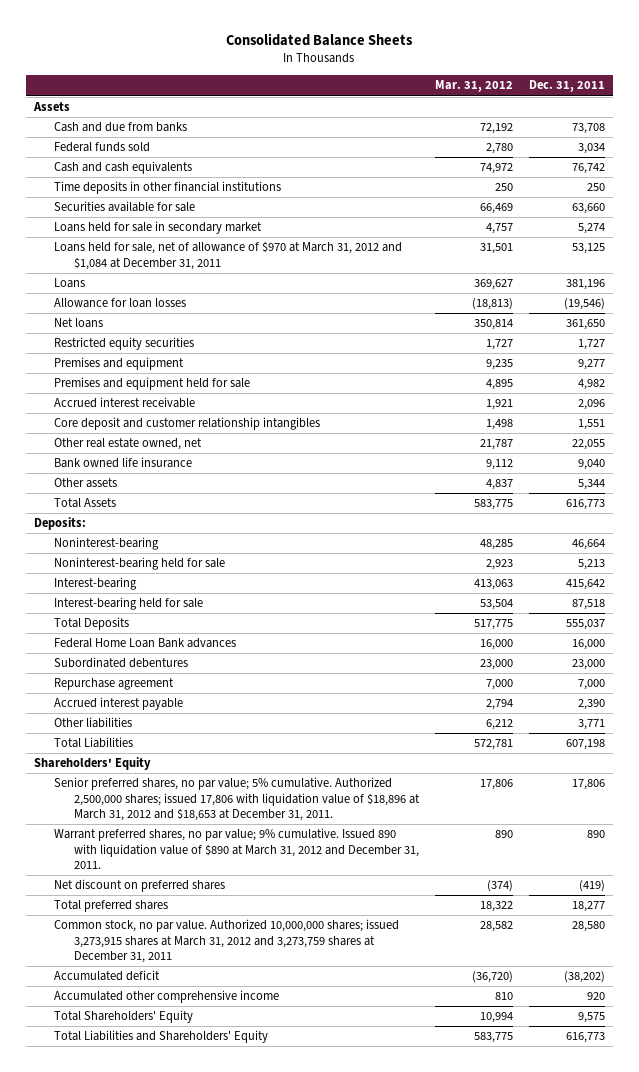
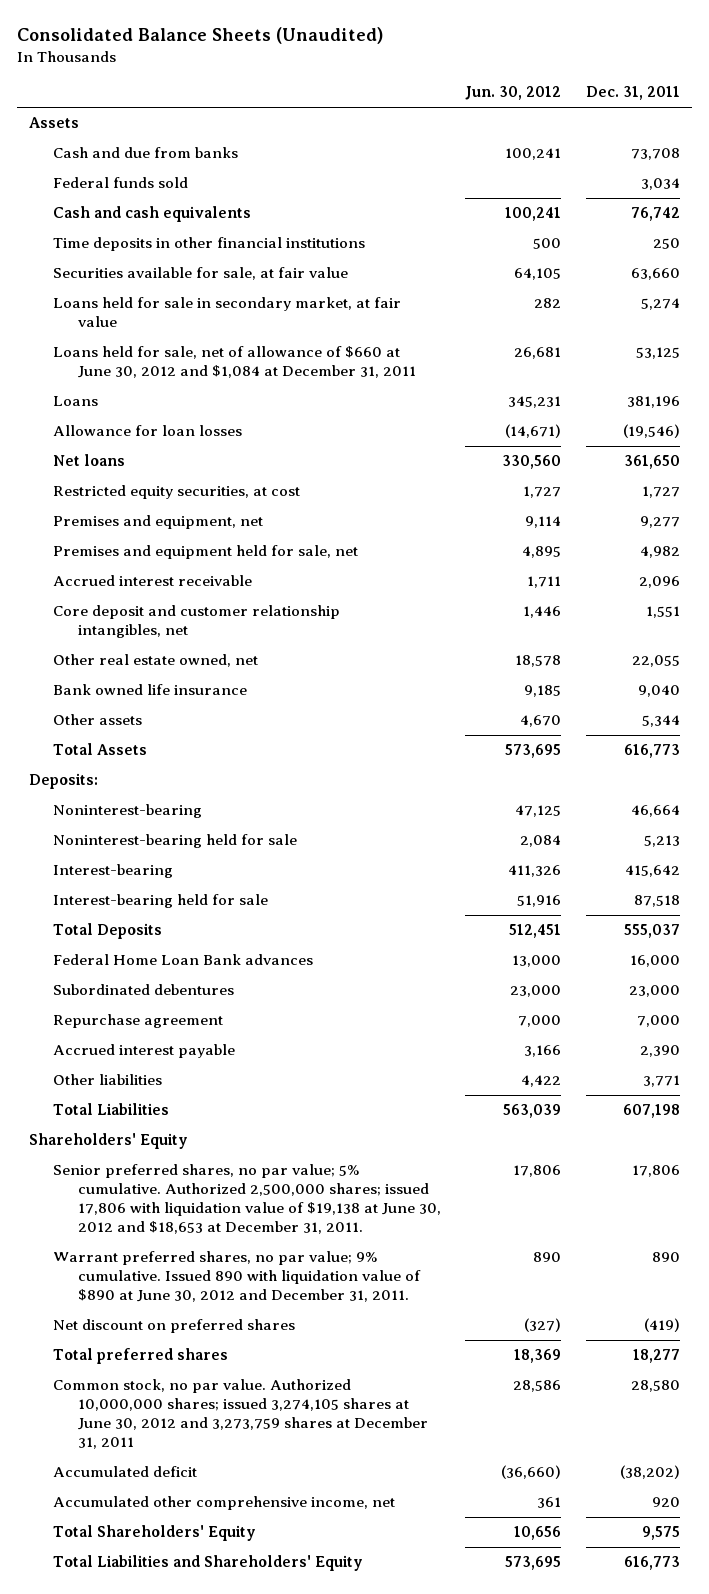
[226,33,414,47] Consolidated Balance Sheets -> [16,26,383,44] Consolidated Balance Sheets (Unaudited)
[434,80,513,93] Mar. 31, 2012 -> none
none -> [465,86,562,101] Jun. 30, 2012
[53,201,195,213] Securities available for sale -> [53,267,349,281] Securities available for sale, at fair value
[53,221,262,235] Loans held for sale in secondary market -> [53,297,402,328] Loans held for sale in secondary market, at fair value
[53,241,402,270] Loans held for sale, net of allowance of $970 at March 31, 2012 and $1,084 at December 31, 2011 -> [53,346,417,379] Loans held for sale, net of allowance of $660 at June 30, 2012 and $1,084 at December 31, 2011
[53,337,194,351] Restricted equity securities -> [53,485,301,500] Restricted equity securities, at cost
[53,357,184,371] Premises and equipment -> [53,515,264,530] Premises and equipment, net
[53,377,250,391] Premises and equipment held for sale -> [53,545,359,560] Premises and equipment held for sale, net
[53,417,320,431] Core deposit and customer relationship intangibles -> [53,605,341,639] Core deposit and customer relationship intangibles, net
[53,777,420,821] Senior preferred shares, no par value; 5% cumulative. Authorized 2,500,000 shares; issued 17,806 with liquidation value of $18,896 at March 31, 2012 and $18,653 at December 31, 2011. -> [53,1164,442,1234] Senior preferred shares, no par value; 5% cumulative. Authorized 2,500,000 shares; issued 17,806 with liquidation value of $19,138 at June 30, 2012 and $18,653 at December 31, 2011.
[53,828,419,869] Warrant preferred shares, no par value; 9% cumulative. Issued 890 with liquidation value of $890 at March 31, 2012 and December 31, 2011. -> [53,1251,422,1303] Warrant preferred shares, no par value; 9% cumulative. Issued 890 with liquidation value of $890 at June 30, 2012 and December 31, 2011.
[53,919,399,963] Common stock, no par value. Authorized 10,000,000 shares; issued 3,273,915 shares at March 31, 2012 and 3,273,759 shares at December 31, 2011 -> [53,1379,429,1449] Common stock, no par value. Authorized 10,000,000 shares; issued 3,274,105 shares at June 30, 2012 and 3,273,759 shares at December 31, 2011
[53,990,279,1004] Accumulated other comprehensive income -> [53,1496,396,1511] Accumulated other comprehensive income, net

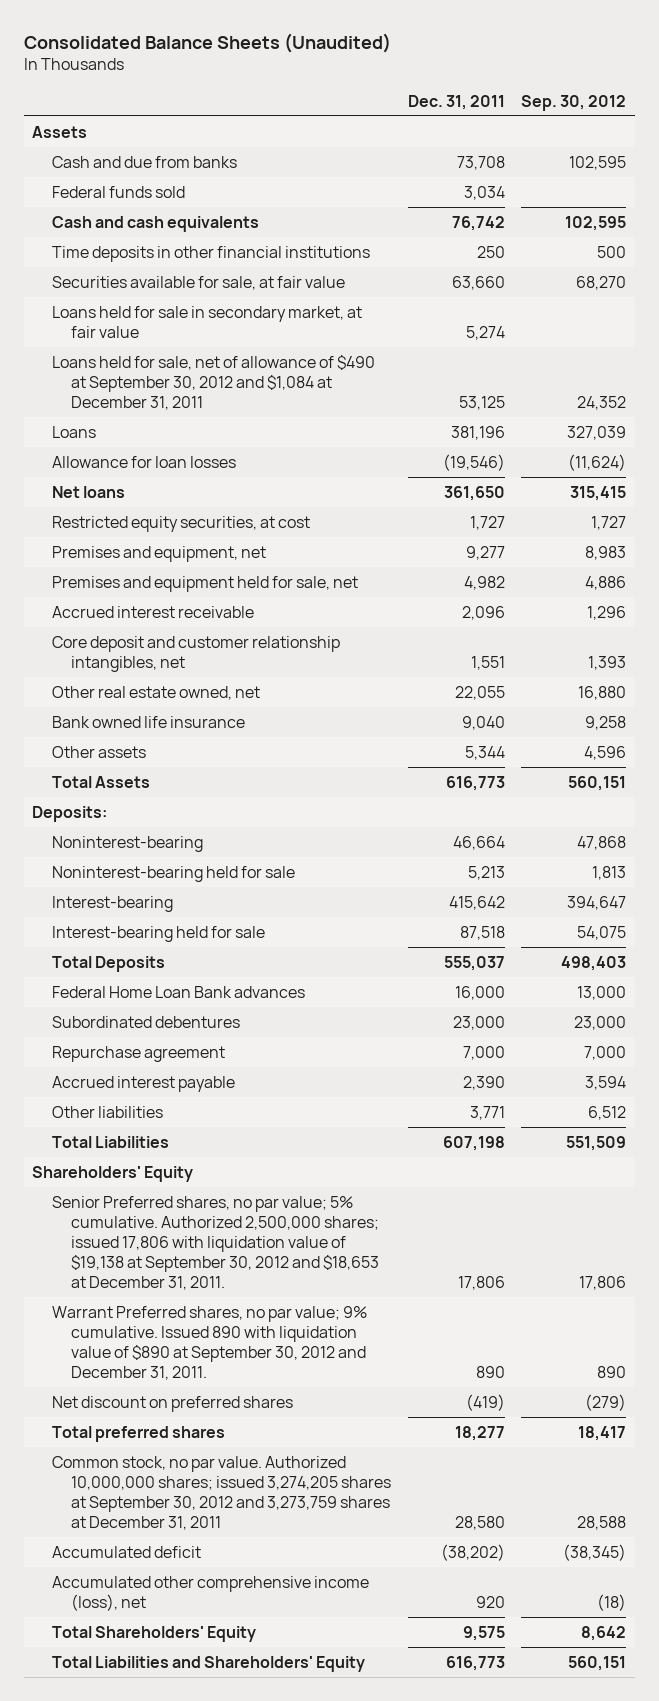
[465,86,562,101] Jun. 30, 2012 -> none
none -> [521,94,627,111] Sep. 30, 2012
[53,346,417,379] Loans held for sale, net of allowance of $660 at June 30, 2012 and $1,084 at December 31, 2011 -> [51,354,375,410] Loans held for sale, net of allowance of $490 at September 30, 2012 and $1,084 at December 31, 2011
[53,1164,442,1234] Senior preferred shares, no par value; 5% cumulative. Authorized 2,500,000 shares; issued 17,806 with liquidation value of $19,138 at June 30, 2012 and $18,653 at December 31, 2011. -> [51,1195,380,1290] Senior Preferred shares, no par value; 5% cumulative. Authorized 2,500,000 shares; issued 17,806 with liquidation value of $19,138 at September 30, 2012 and $18,653 at December 31, 2011.
[53,1251,422,1303] Warrant preferred shares, no par value; 9% cumulative. Issued 890 with liquidation value of $890 at June 30, 2012 and December 31, 2011. -> [51,1305,367,1380] Warrant Preferred shares, no par value; 9% cumulative. Issued 890 with liquidation value of $890 at September 30, 2012 and December 31, 2011.
[53,1379,429,1449] Common stock, no par value. Authorized 10,000,000 shares; issued 3,274,105 shares at June 30, 2012 and 3,273,759 shares at December 31, 2011 -> [51,1455,392,1530] Common stock, no par value. Authorized 10,000,000 shares; issued 3,274,205 shares at September 30, 2012 and 3,273,759 shares at December 31, 2011
[53,1496,396,1511] Accumulated other comprehensive income, net -> [51,1575,369,1611] Accumulated other comprehensive income (loss), net

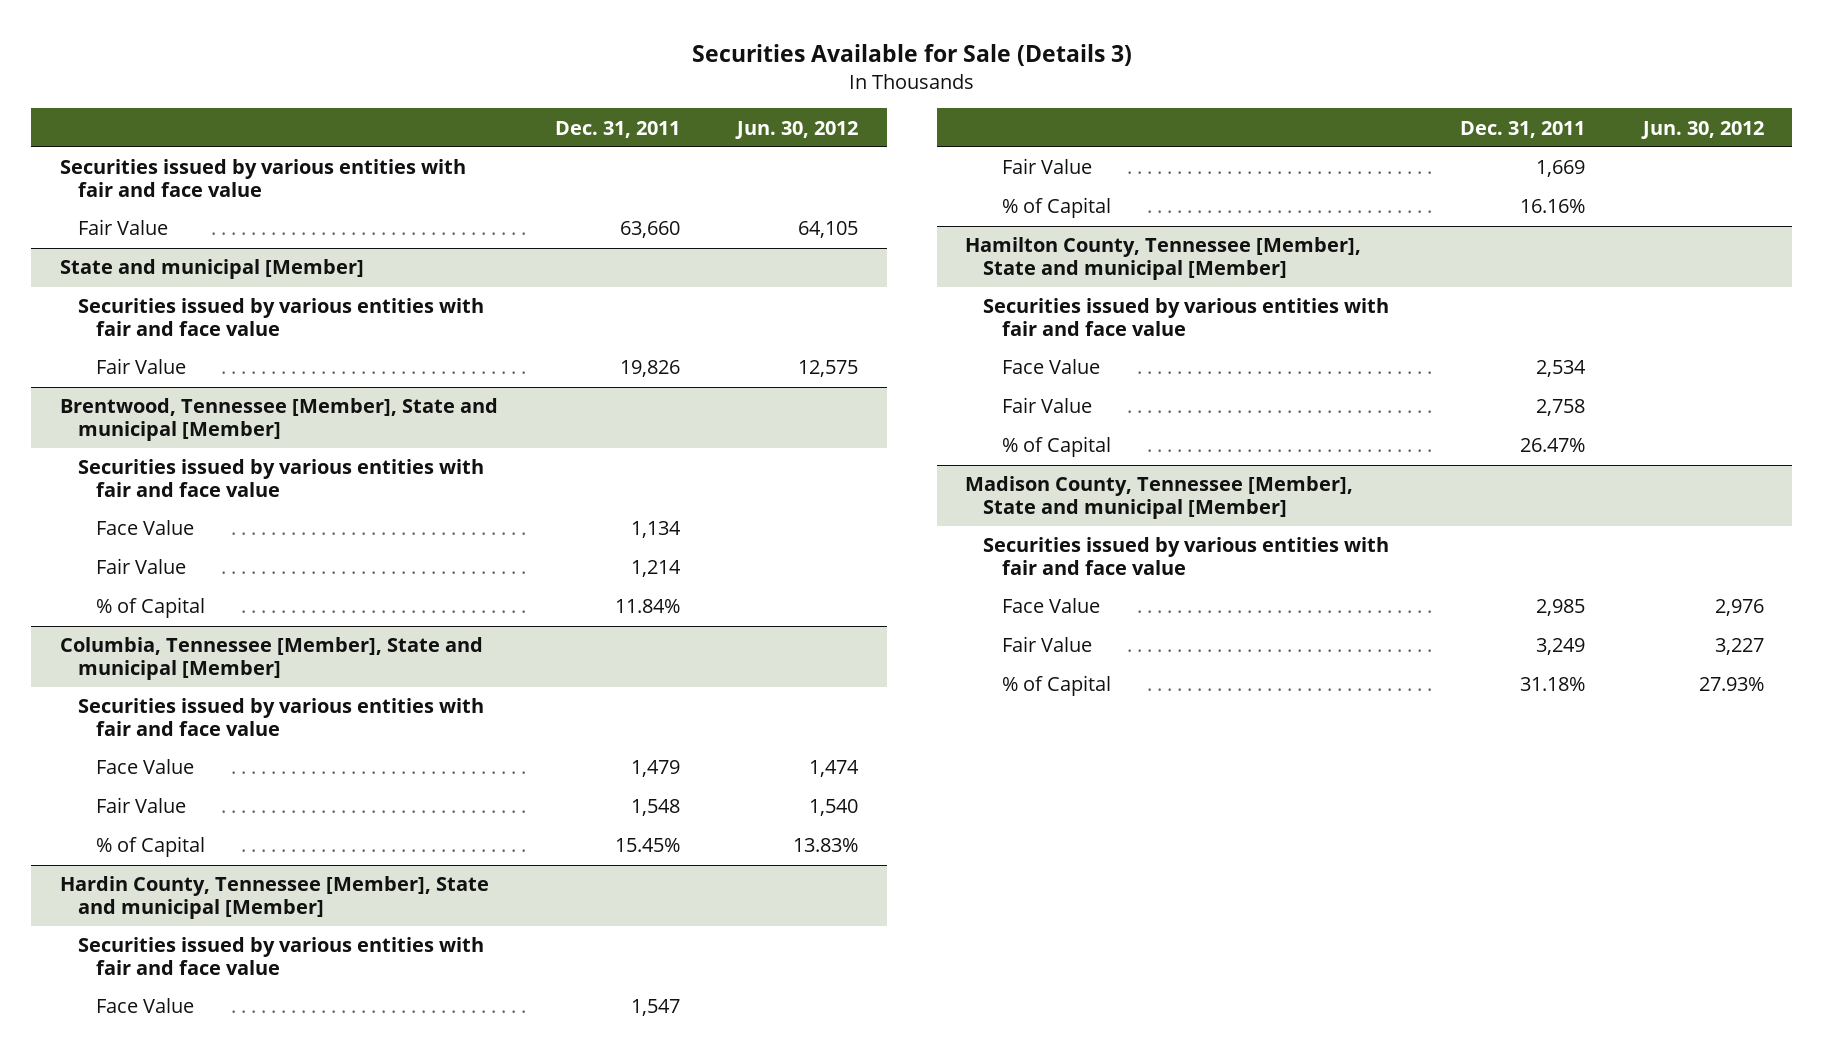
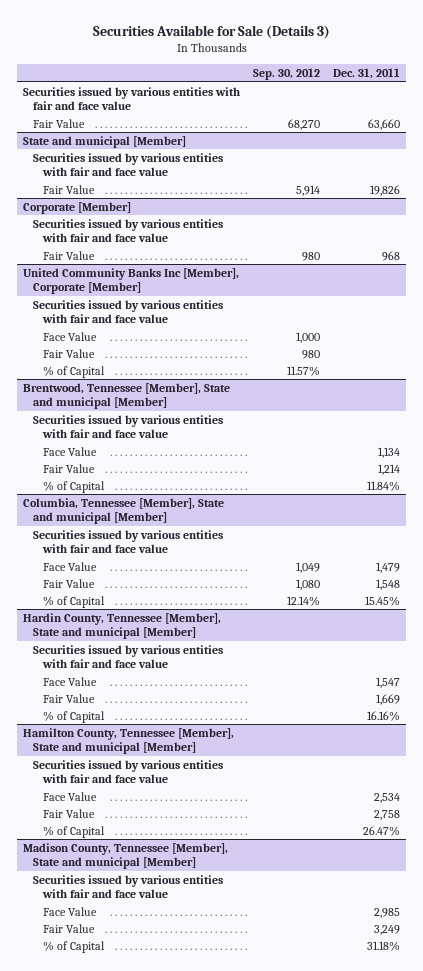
[735,120,859,139] Jun. 30, 2012 -> none
none -> [253,68,321,81] Sep. 30, 2012
none -> [23,201,132,214] Corporate [Member]
none -> [33,218,224,243] Securities issued by various entities with fair and face value
none -> [43,250,96,260] Fair Value
none -> [23,267,240,295] United Community Banks Inc [Member], Corporate [Member]
none -> [33,299,224,324] Securities issued by various entities with fair and face value
none -> [43,331,98,341] Face Value
none -> [43,348,96,358] Fair Value
none -> [43,365,106,378] % of Capital

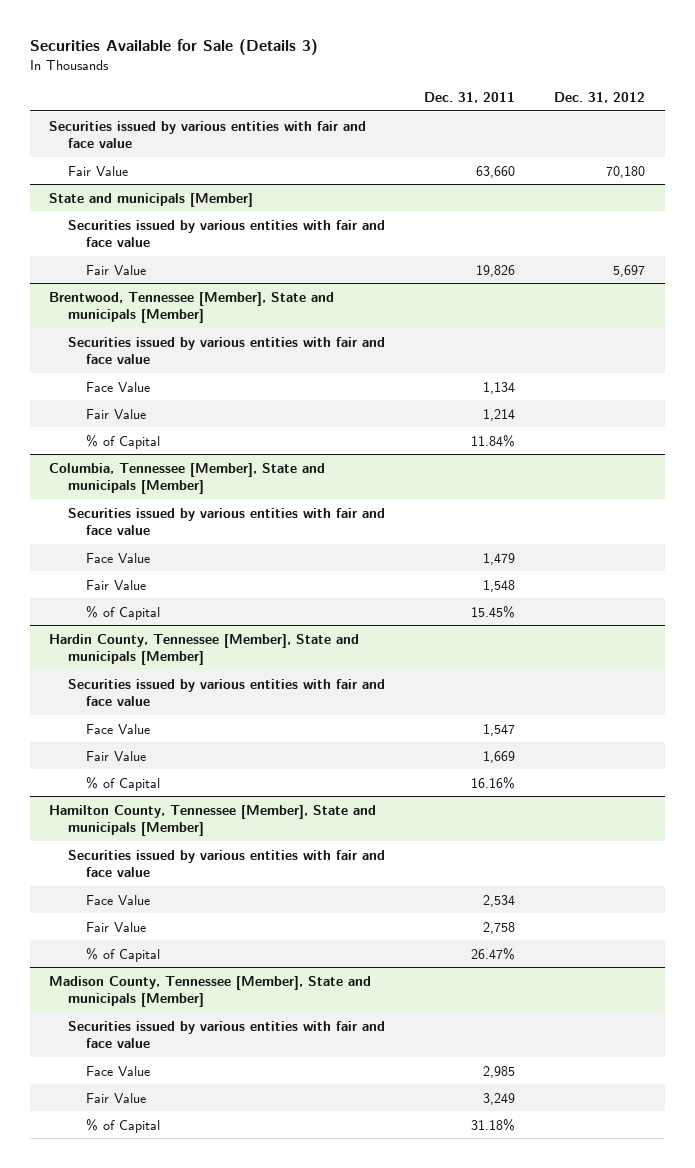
[253,68,321,81] Sep. 30, 2012 -> none
none -> [554,91,646,103] Dec. 31, 2012
[23,135,187,148] State and municipal [Member] -> [49,192,254,207] State and municipals [Member]
[23,201,132,214] Corporate [Member] -> none
[33,218,224,243] Securities issued by various entities with fair and face value -> none
[43,250,96,260] Fair Value -> none
[23,267,240,295] United Community Banks Inc [Member], Corporate [Member] -> none
[33,299,224,324] Securities issued by various entities with fair and face value -> none
[43,331,98,341] Face Value -> none
[43,348,96,358] Fair Value -> none
[43,365,106,378] % of Capital -> none
[23,382,231,410] Brentwood, Tennessee [Member], State and municipal [Member] -> [49,291,335,323] Brentwood, Tennessee [Member], State and municipals [Member]
[23,497,225,525] Columbia, Tennessee [Member], State and municipal [Member] -> [49,462,326,494] Columbia, Tennessee [Member], State and municipals [Member]
[23,612,222,640] Hardin County, Tennessee [Member], State and municipal [Member] -> [49,633,360,665] Hardin County, Tennessee [Member], State and municipals [Member]
[23,727,235,755] Hamilton County, Tennessee [Member], State and municipal [Member] -> [49,804,377,836] Hamilton County, Tennessee [Member], State and municipals [Member]
[23,842,229,870] Madison County, Tennessee [Member], State and municipal [Member] -> [49,975,372,1007] Madison County, Tennessee [Member], State and municipals [Member]

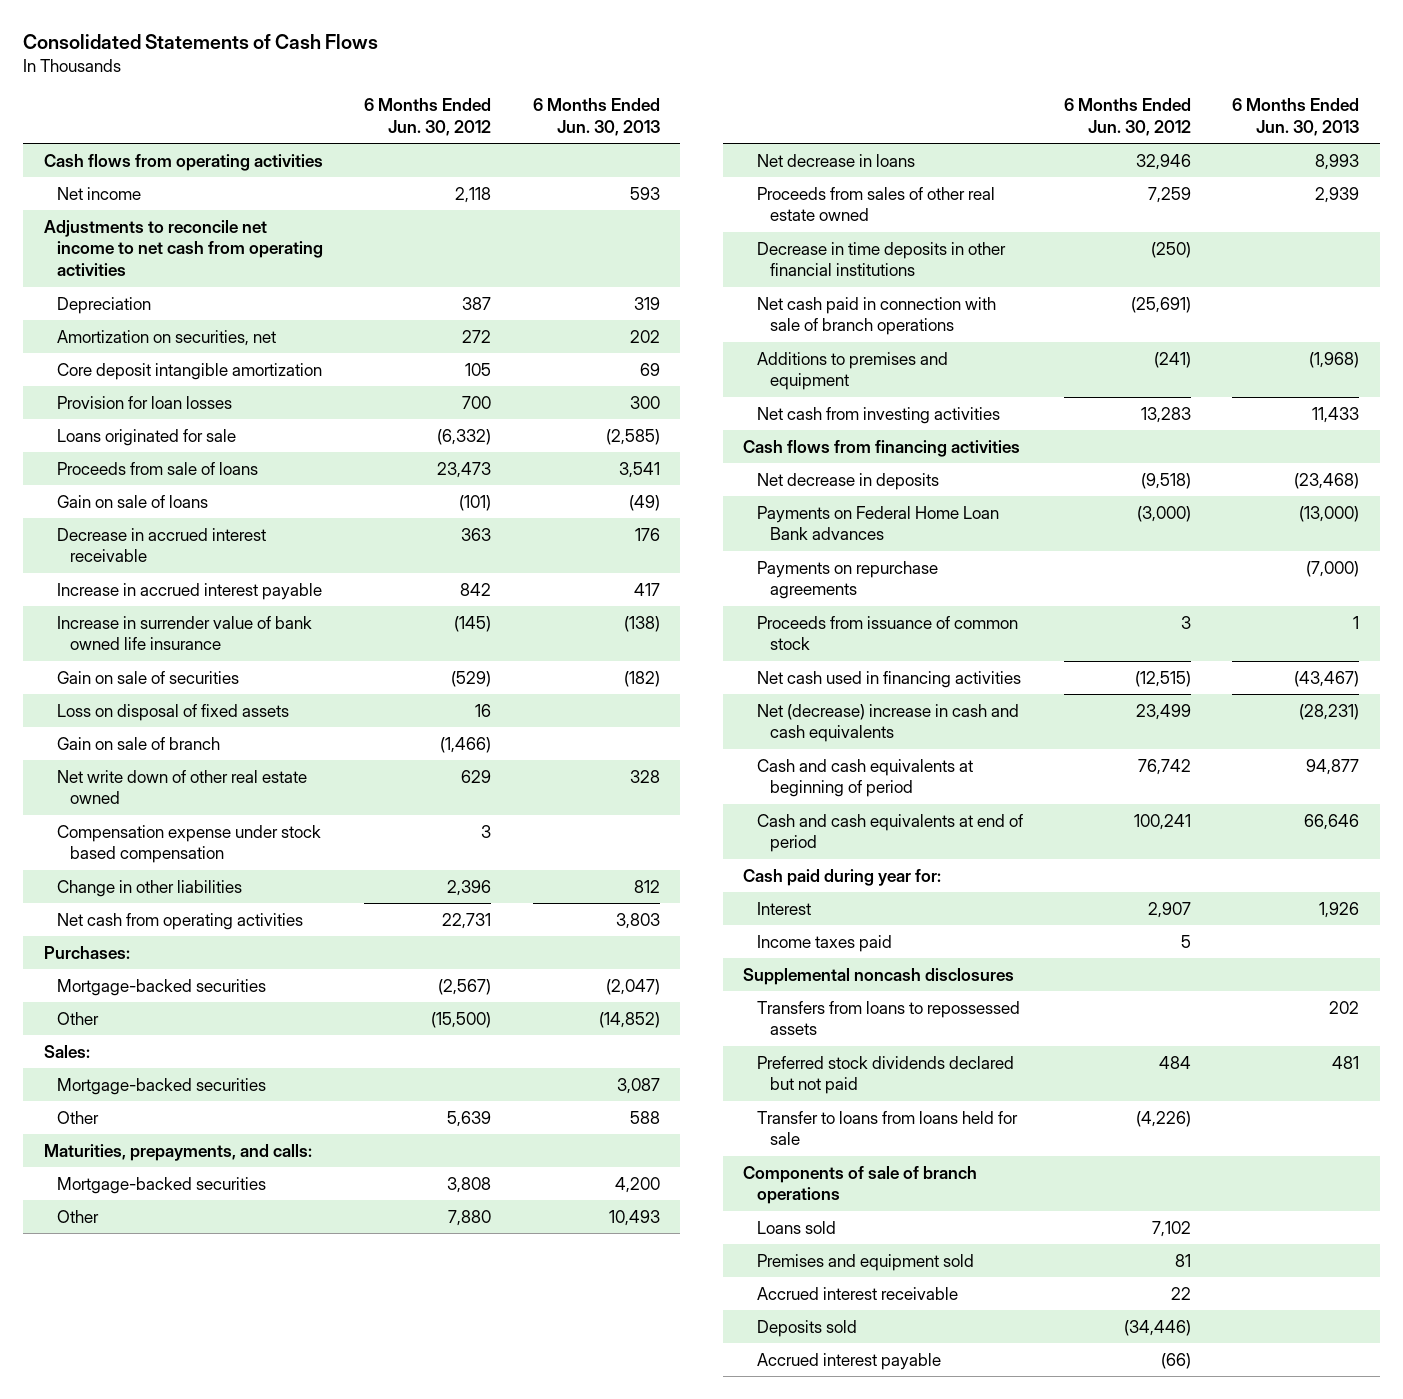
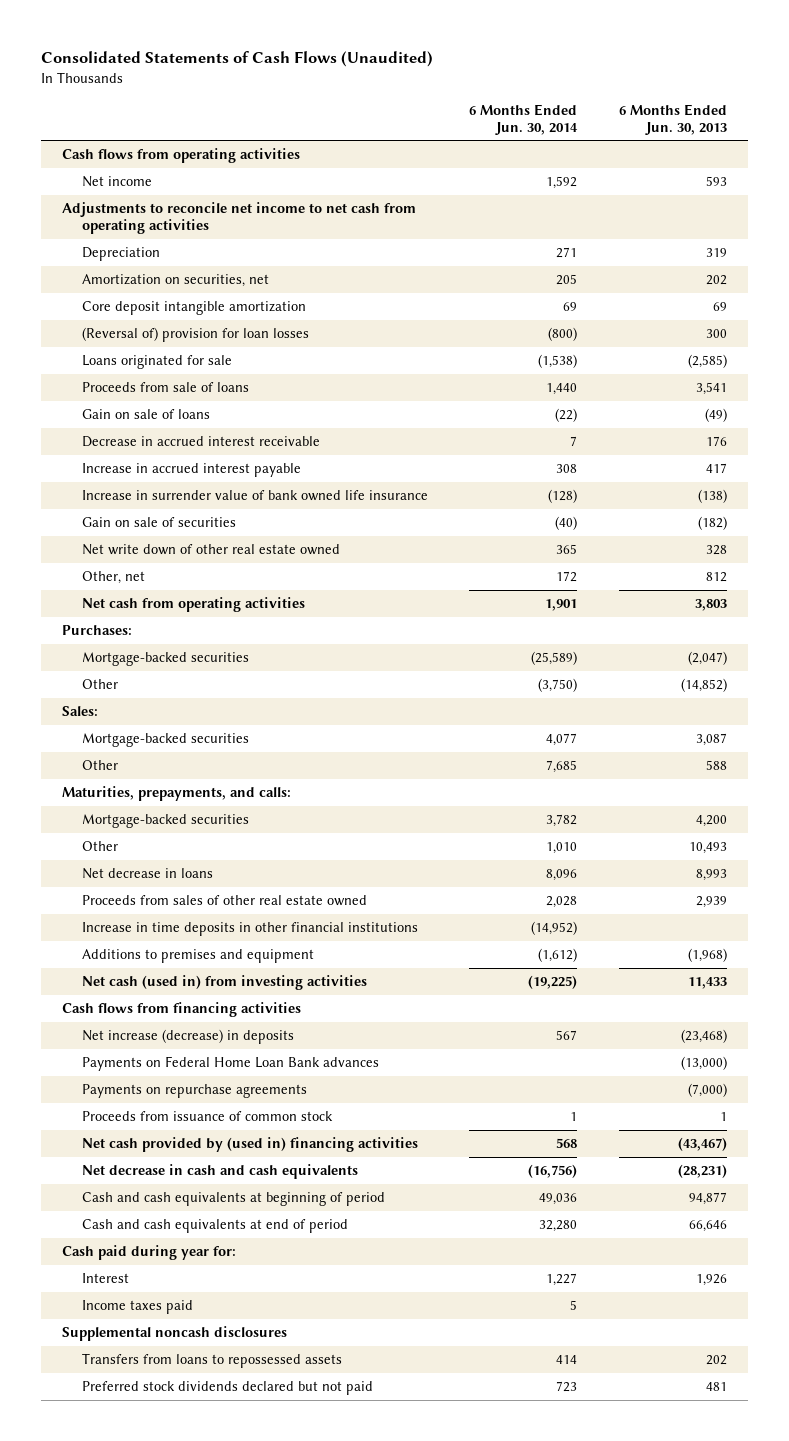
[22,34,378,50] Consolidated Statements of Cash Flows -> [41,51,434,68] Consolidated Statements of Cash Flows (Unaudited)
[364,98,492,136] 6 Months Ended Jun. 30, 2012 -> none
none -> [469,103,579,135] 6 Months Ended Jun. 30, 2014
[56,395,232,409] Provision for loan losses -> [81,327,309,343] (Reversal of) provision for loan losses
[56,703,289,721] Loss on disposal of fixed assets -> none
[56,736,220,750] Gain on sale of branch -> none
[56,824,321,864] Compensation expense under stock based compensation -> none
[56,879,242,897] Change in other liabilities -> [81,571,145,585] Other, net
[756,296,996,336] Net cash paid in connection with sale of branch operations -> none
[756,241,1006,277] Decrease in time deposits in other financial institutions -> [81,922,418,937] Increase in time deposits in other financial institutions
[756,406,1000,424] Net cash from investing activities -> [81,975,367,991] Net cash (used in) from investing activities
[756,472,939,490] Net decrease in deposits -> [81,1029,294,1045] Net increase (decrease) in deposits
[756,670,1021,688] Net cash used in financing activities -> [81,1137,418,1153] Net cash provided by (used in) financing activities
[756,703,1019,743] Net (decrease) increase in cash and cash equivalents -> [81,1164,358,1180] Net decrease in cash and cash equivalents
[756,1110,1018,1146] Transfer to loans from loans held for sale -> none
[743,1165,978,1205] Components of sale of branch operations -> none
[756,1220,836,1234] Loans sold -> none
[756,1253,974,1271] Premises and equipment sold -> none
[756,1286,958,1300] Accrued interest receivable -> none
[756,1319,857,1337] Deposits sold -> none
[756,1352,941,1370] Accrued interest payable -> none

